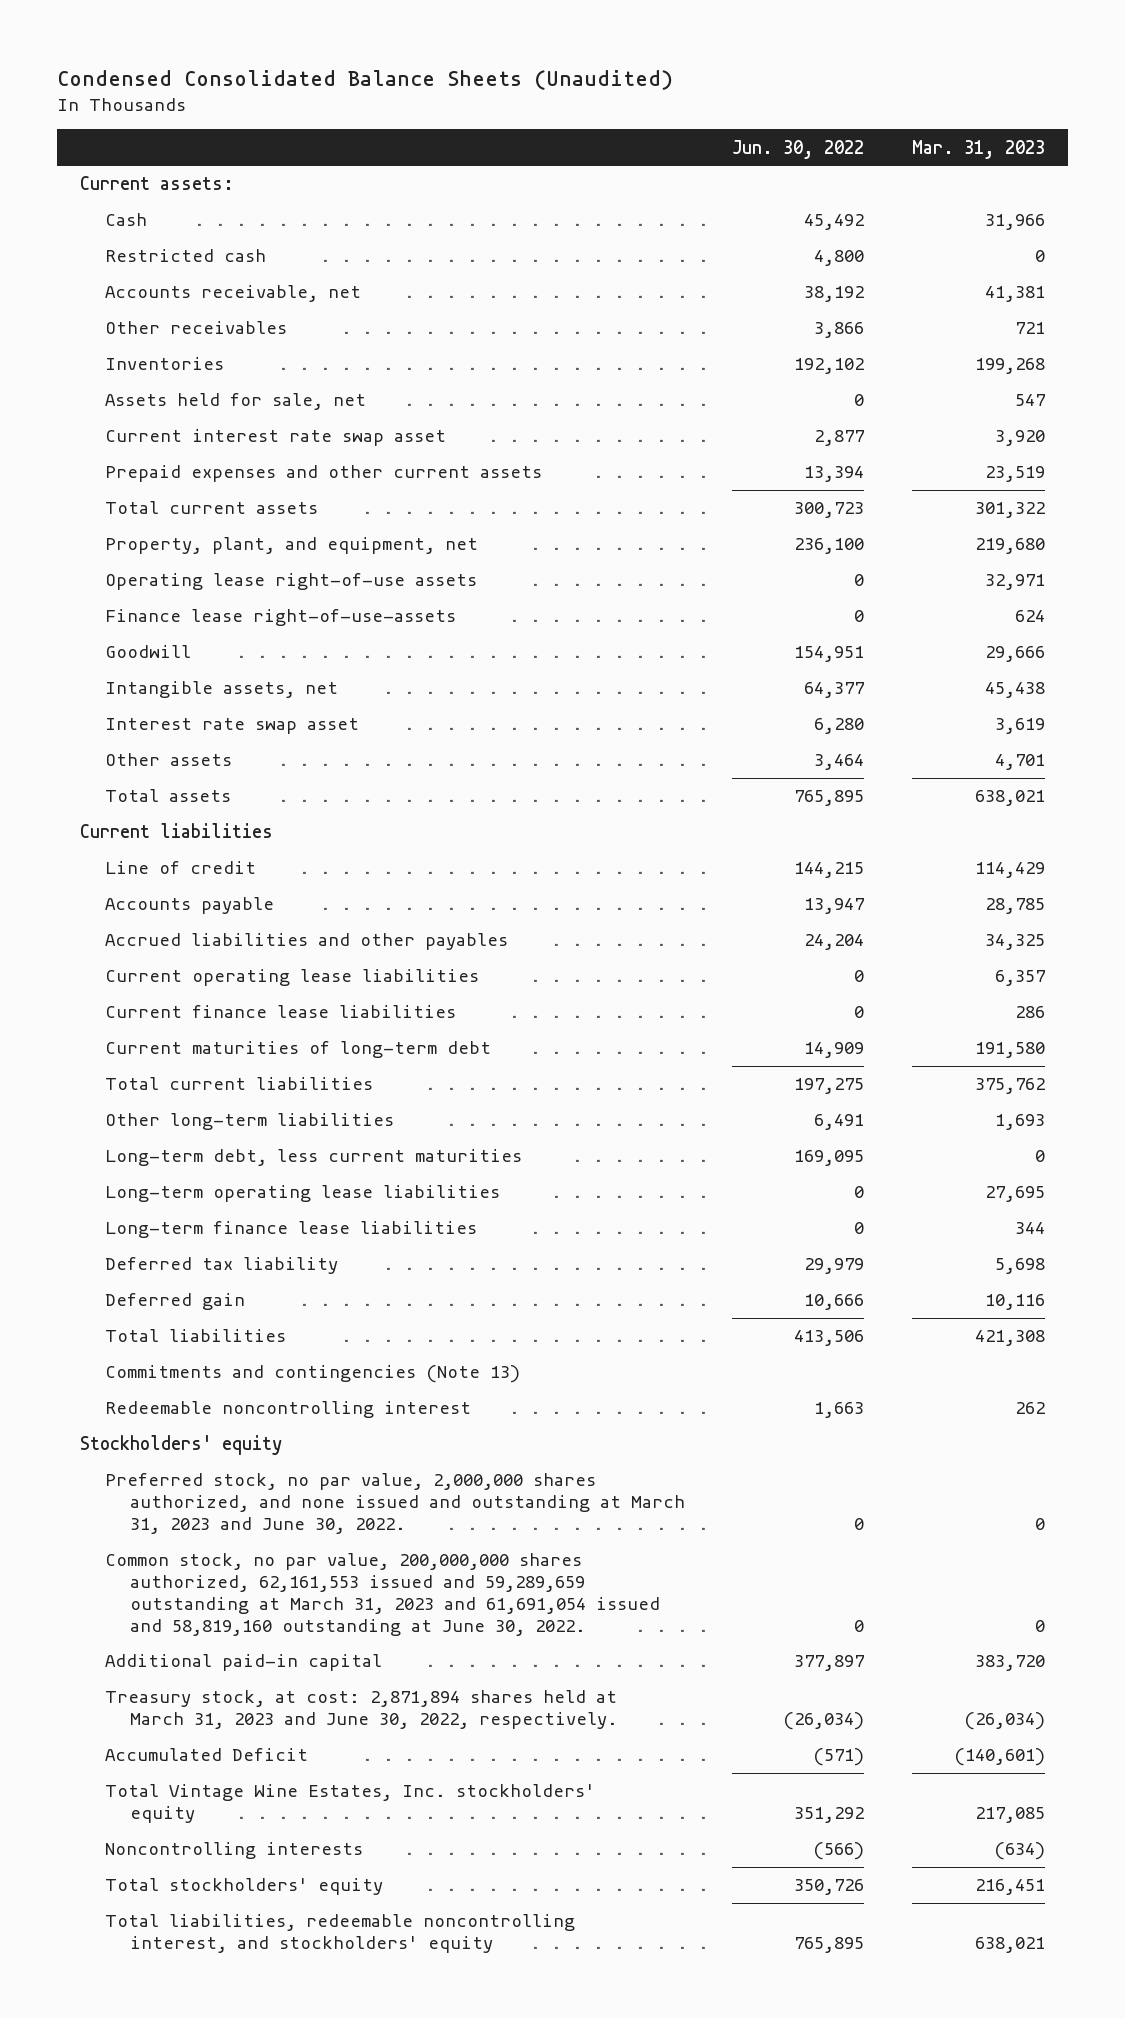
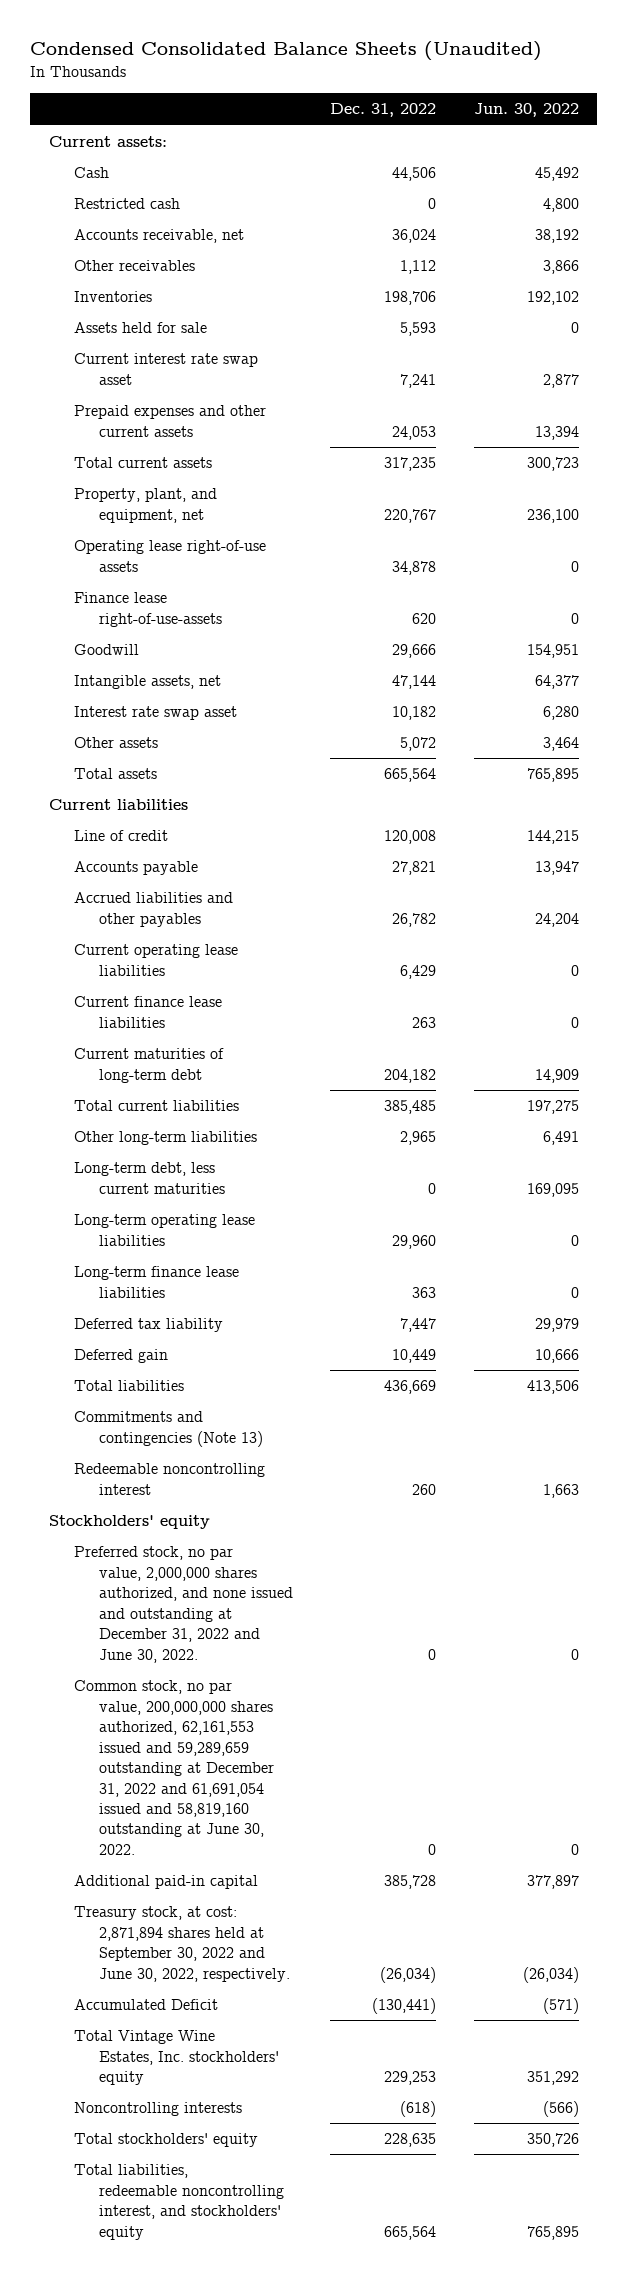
[911,139,1045,159] Mar. 31, 2023 -> none
none -> [330,103,437,118] Dec. 31, 2022
[105,393,367,411] Assets held for sale, net -> [74,322,208,334] Assets held for sale
[105,1473,686,1534] Preferred stock, no par value, 2,000,000 shares authorized, and none issued and outstanding at March 31, 2023 and June 30, 2022. -> [74,1546,293,1663] Preferred stock, no par value, 2,000,000 shares authorized, and none issued and outstanding at December 31, 2022 and June 30, 2022.
[105,1553,661,1636] Common stock, no par value, 200,000,000 shares authorized, 62,161,553 issued and 59,289,659 outstanding at March 31, 2023 and 61,691,054 issued and 58,819,160 outstanding at June 30, 2022. -> [74,1680,274,1855] Common stock, no par value, 200,000,000 shares authorized, 62,161,553 issued and 59,289,659 outstanding at December 31, 2022 and 61,691,054 issued and 58,819,160 outstanding at June 30, 2022.
[105,1690,619,1730] Treasury stock, at cost: 2,871,894 shares held at March 31, 2023 and June 30, 2022, respectively. -> [74,1906,290,1982] Treasury stock, at cost: 2,871,894 shares held at September 30, 2022 and June 30, 2022, respectively.

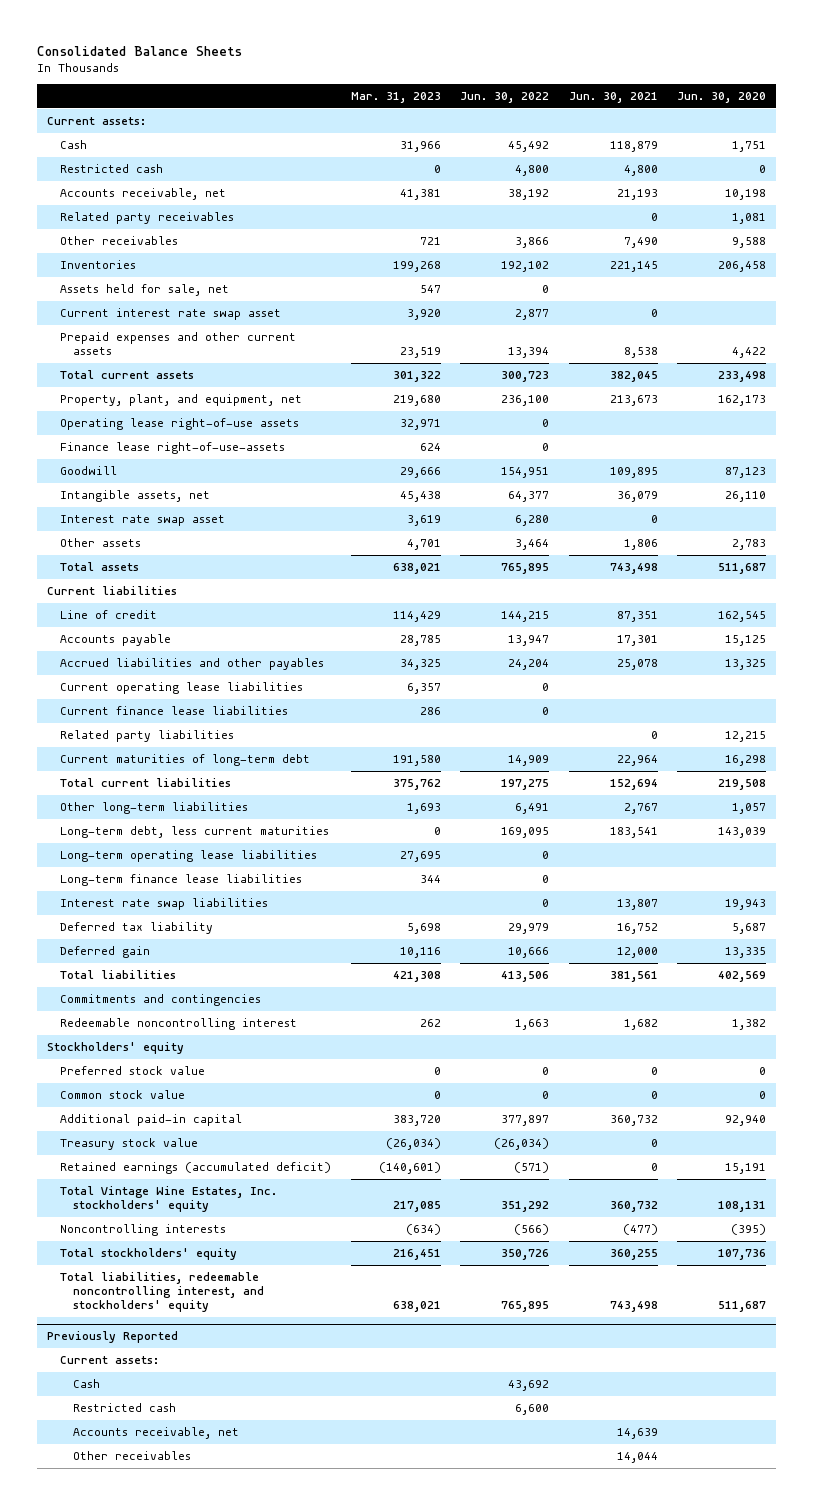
[30,41,543,62] Condensed Consolidated Balance Sheets (Unaudited) -> [37,46,243,57] Consolidated Balance Sheets
[330,103,437,118] Dec. 31, 2022 -> none
none -> [350,92,441,104] Mar. 31, 2023
none -> [568,92,658,104] Jun. 30, 2021
none -> [677,92,767,104] Jun. 30, 2020
none -> [60,211,235,224] Related party receivables
[74,322,208,334] Assets held for sale -> [60,283,230,296] Assets held for sale, net
none -> [60,729,235,742] Related party liabilities
none -> [60,897,269,910] Interest rate swap liabilities
[74,1411,263,1447] Commitments and contingencies (Note 13) -> [60,993,262,1006] Commitments and contingencies
[74,1546,293,1663] Preferred stock, no par value, 2,000,000 shares authorized, and none issued and outstanding at December 31, 2022 and June 30, 2022. -> [60,1065,206,1075] Preferred stock value
[74,1680,274,1855] Common stock, no par value, 200,000,000 shares authorized, 62,161,553 issued and 59,289,659 outstanding at December 31, 2022 and 61,691,054 issued and 58,819,160 outstanding at June 30, 2022. -> [60,1089,186,1099] Common stock value
[74,1906,290,1982] Treasury stock, at cost: 2,871,894 shares held at September 30, 2022 and June 30, 2022, respectively. -> [60,1137,199,1150] Treasury stock value
[74,1999,219,2011] Accumulated Deficit -> [60,1161,332,1174] Retained earnings (accumulated deficit)
none -> [47,1330,179,1343] Previously Reported
none -> [60,1355,160,1364] Current assets:
none -> [72,1378,100,1388] Cash
none -> [72,1402,176,1412] Restricted cash
none -> [72,1426,239,1439] Accounts receivable, net
none -> [72,1450,191,1460] Other receivables

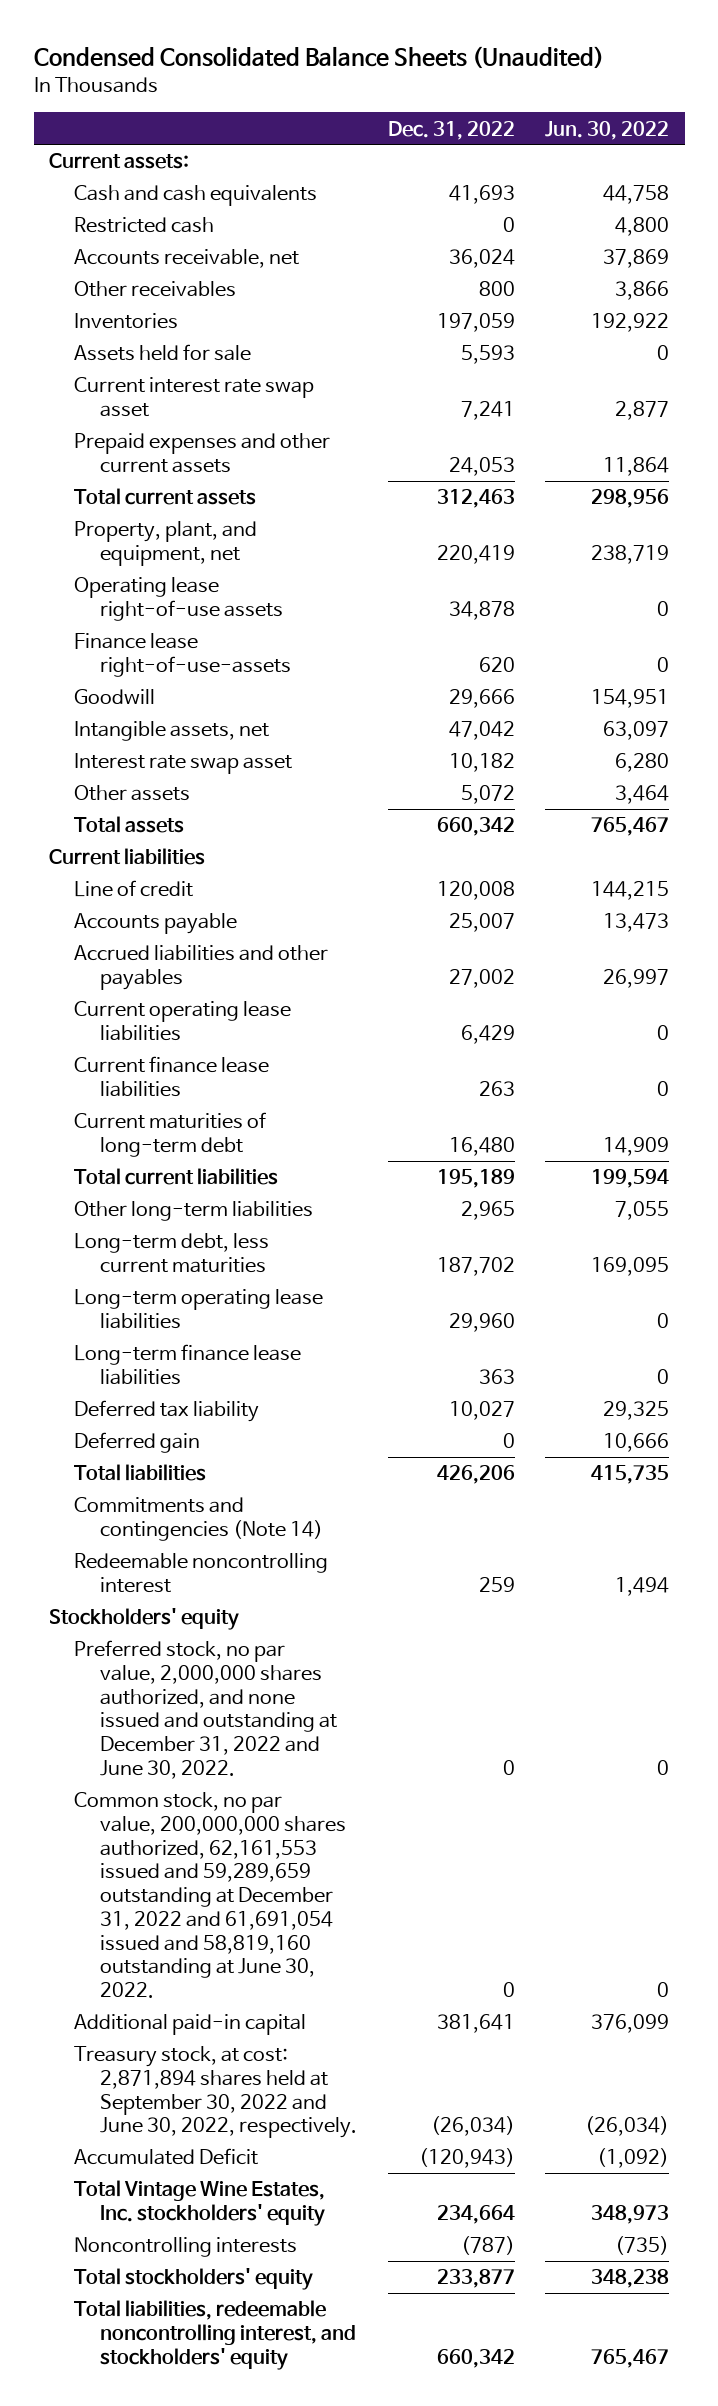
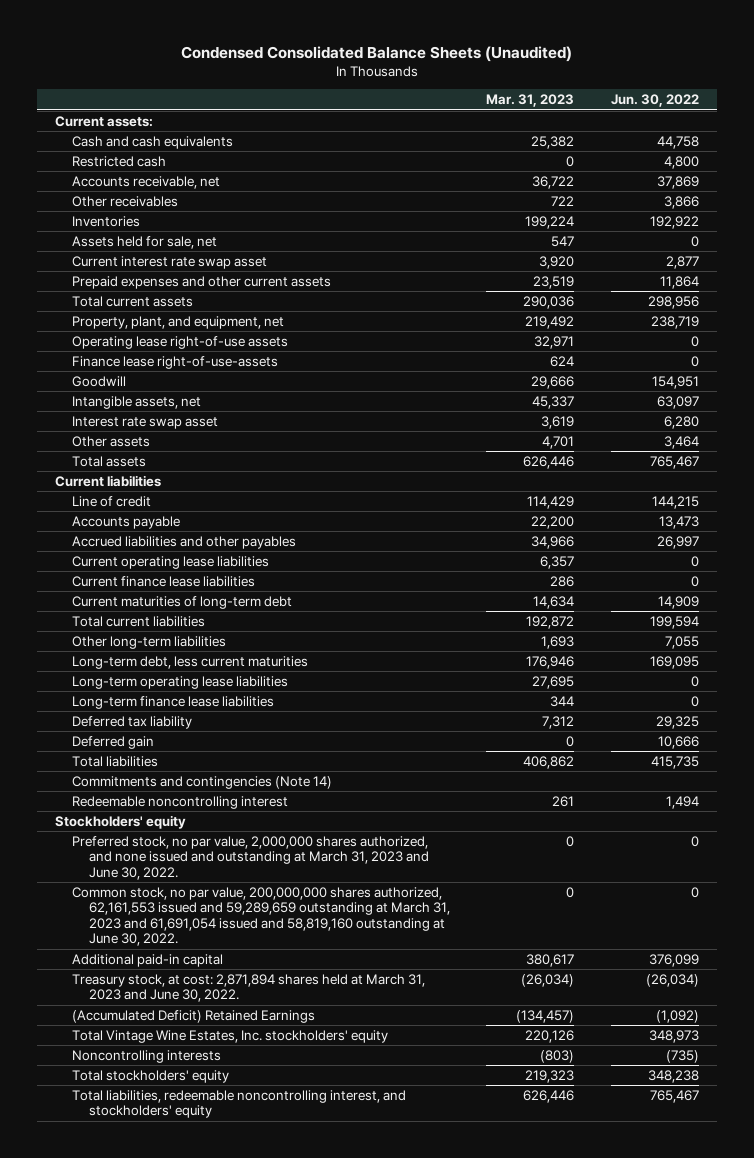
[387,120,515,140] Dec. 31, 2022 -> none
none -> [486,94,575,108] Mar. 31, 2023
[74,344,252,362] Assets held for sale -> [72,235,218,249] Assets held for sale, net
[74,1640,337,1779] Preferred stock, no par value, 2,000,000 shares authorized, and none issued and outstanding at December 31, 2022 and June 30, 2022. -> [72,835,429,880] Preferred stock, no par value, 2,000,000 shares authorized, and none issued and outstanding at March 31, 2023 and June 30, 2022.
[74,1792,346,1998] Common stock, no par value, 200,000,000 shares authorized, 62,161,553 issued and 59,289,659 outstanding at December 31, 2022 and 61,691,054 issued and 58,819,160 outstanding at June 30, 2022. -> [72,886,450,947] Common stock, no par value, 200,000,000 shares authorized, 62,161,553 issued and 59,289,659 outstanding at March 31, 2023 and 61,691,054 issued and 58,819,160 outstanding at June 30, 2022.
[74,2046,357,2139] Treasury stock, at cost: 2,871,894 shares held at September 30, 2022 and June 30, 2022, respectively. -> [72,973,426,1003] Treasury stock, at cost: 2,871,894 shares held at March 31, 2023 and June 30, 2022.
[74,2148,259,2166] Accumulated Deficit -> [72,1009,316,1023] (Accumulated Deficit) Retained Earnings

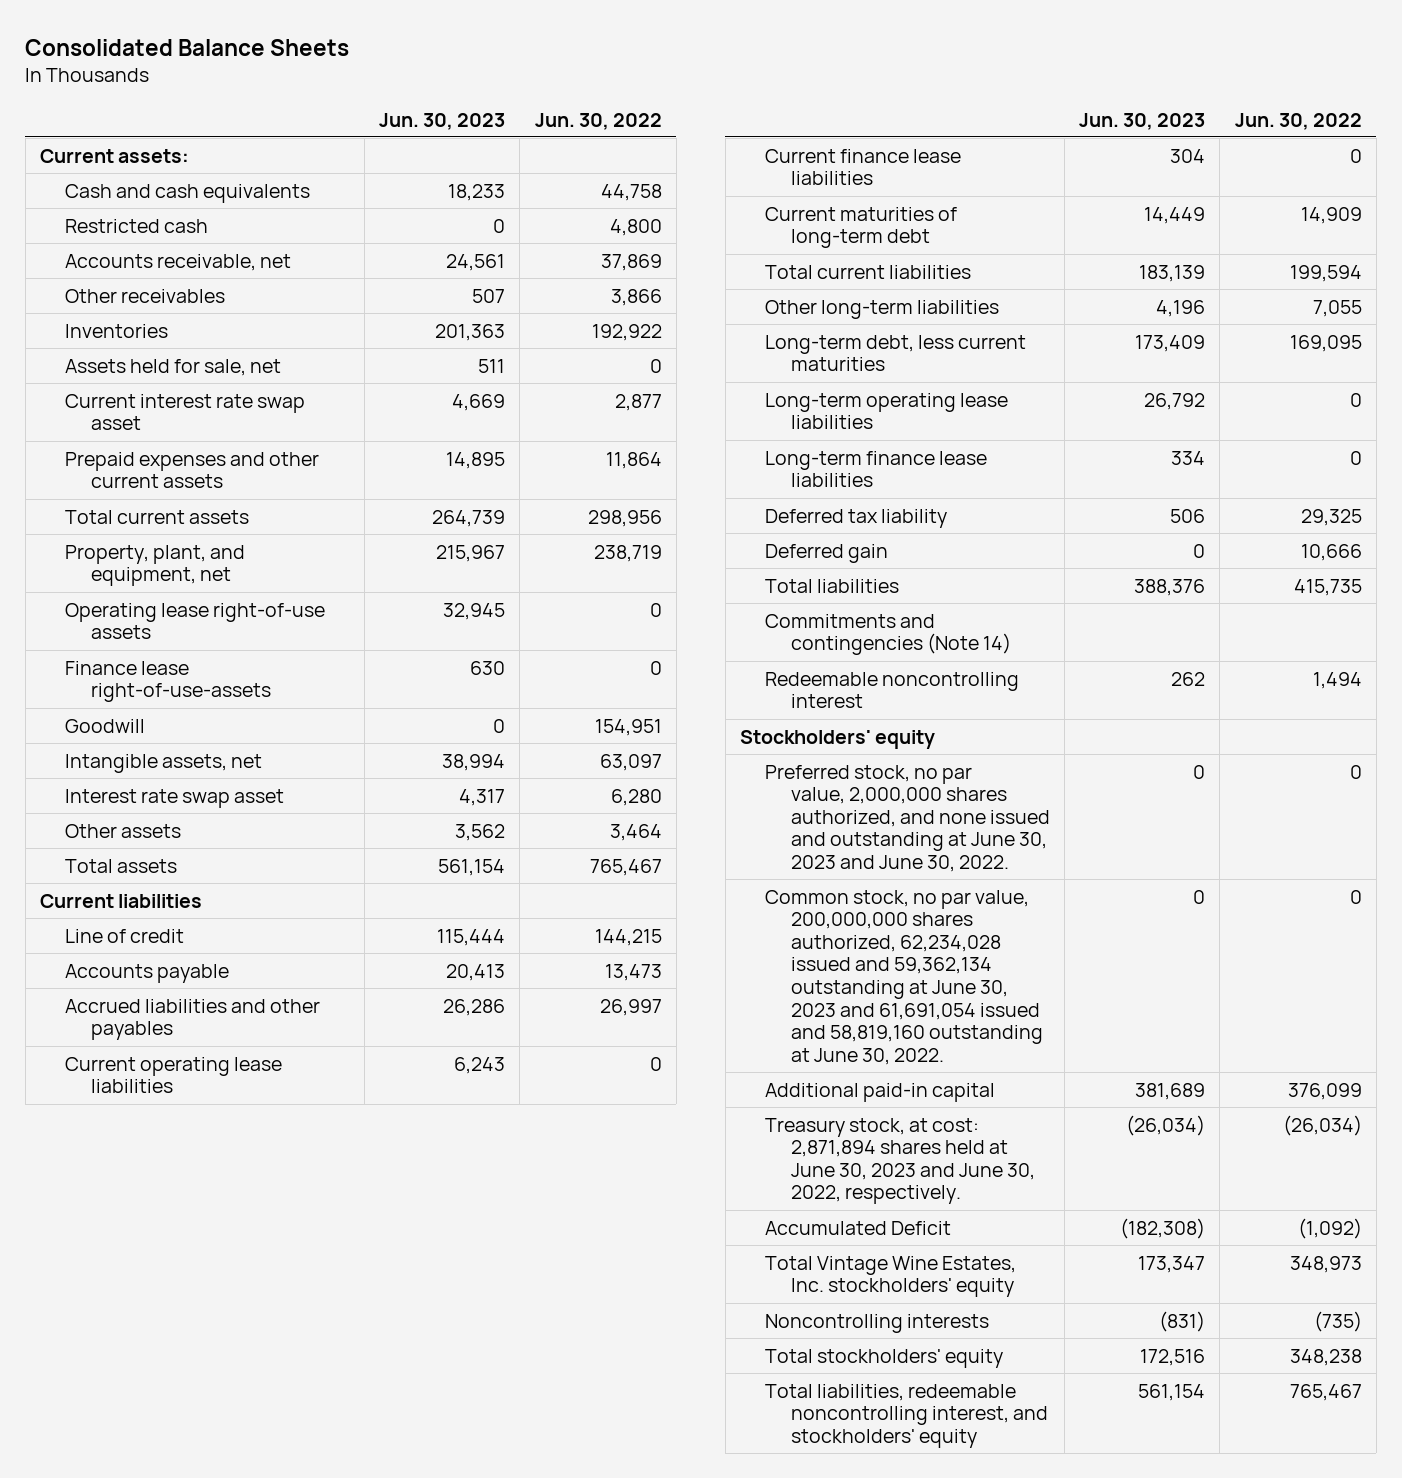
[181,46,573,63] Condensed Consolidated Balance Sheets (Unaudited) -> [25,38,350,56] Consolidated Balance Sheets
[486,94,575,108] Mar. 31, 2023 -> none
none -> [379,112,506,130] Jun. 30, 2023
[72,835,429,880] Preferred stock, no par value, 2,000,000 shares authorized, and none issued and outstanding at March 31, 2023 and June 30, 2022. -> [765,764,1050,873] Preferred stock, no par value, 2,000,000 shares authorized, and none issued and outstanding at June 30, 2023 and June 30, 2022.
[72,886,450,947] Common stock, no par value, 200,000,000 shares authorized, 62,161,553 issued and 59,289,659 outstanding at March 31, 2023 and 61,691,054 issued and 58,819,160 outstanding at June 30, 2022. -> [765,889,1043,1065] Common stock, no par value, 200,000,000 shares authorized, 62,234,028 issued and 59,362,134 outstanding at June 30, 2023 and 61,691,054 issued and 58,819,160 outstanding at June 30, 2022.
[72,973,426,1003] Treasury stock, at cost: 2,871,894 shares held at March 31, 2023 and June 30, 2022. -> [765,1117,1035,1205] Treasury stock, at cost: 2,871,894 shares held at June 30, 2023 and June 30, 2022, respectively.
[72,1009,316,1023] (Accumulated Deficit) Retained Earnings -> [765,1220,952,1235] Accumulated Deficit

